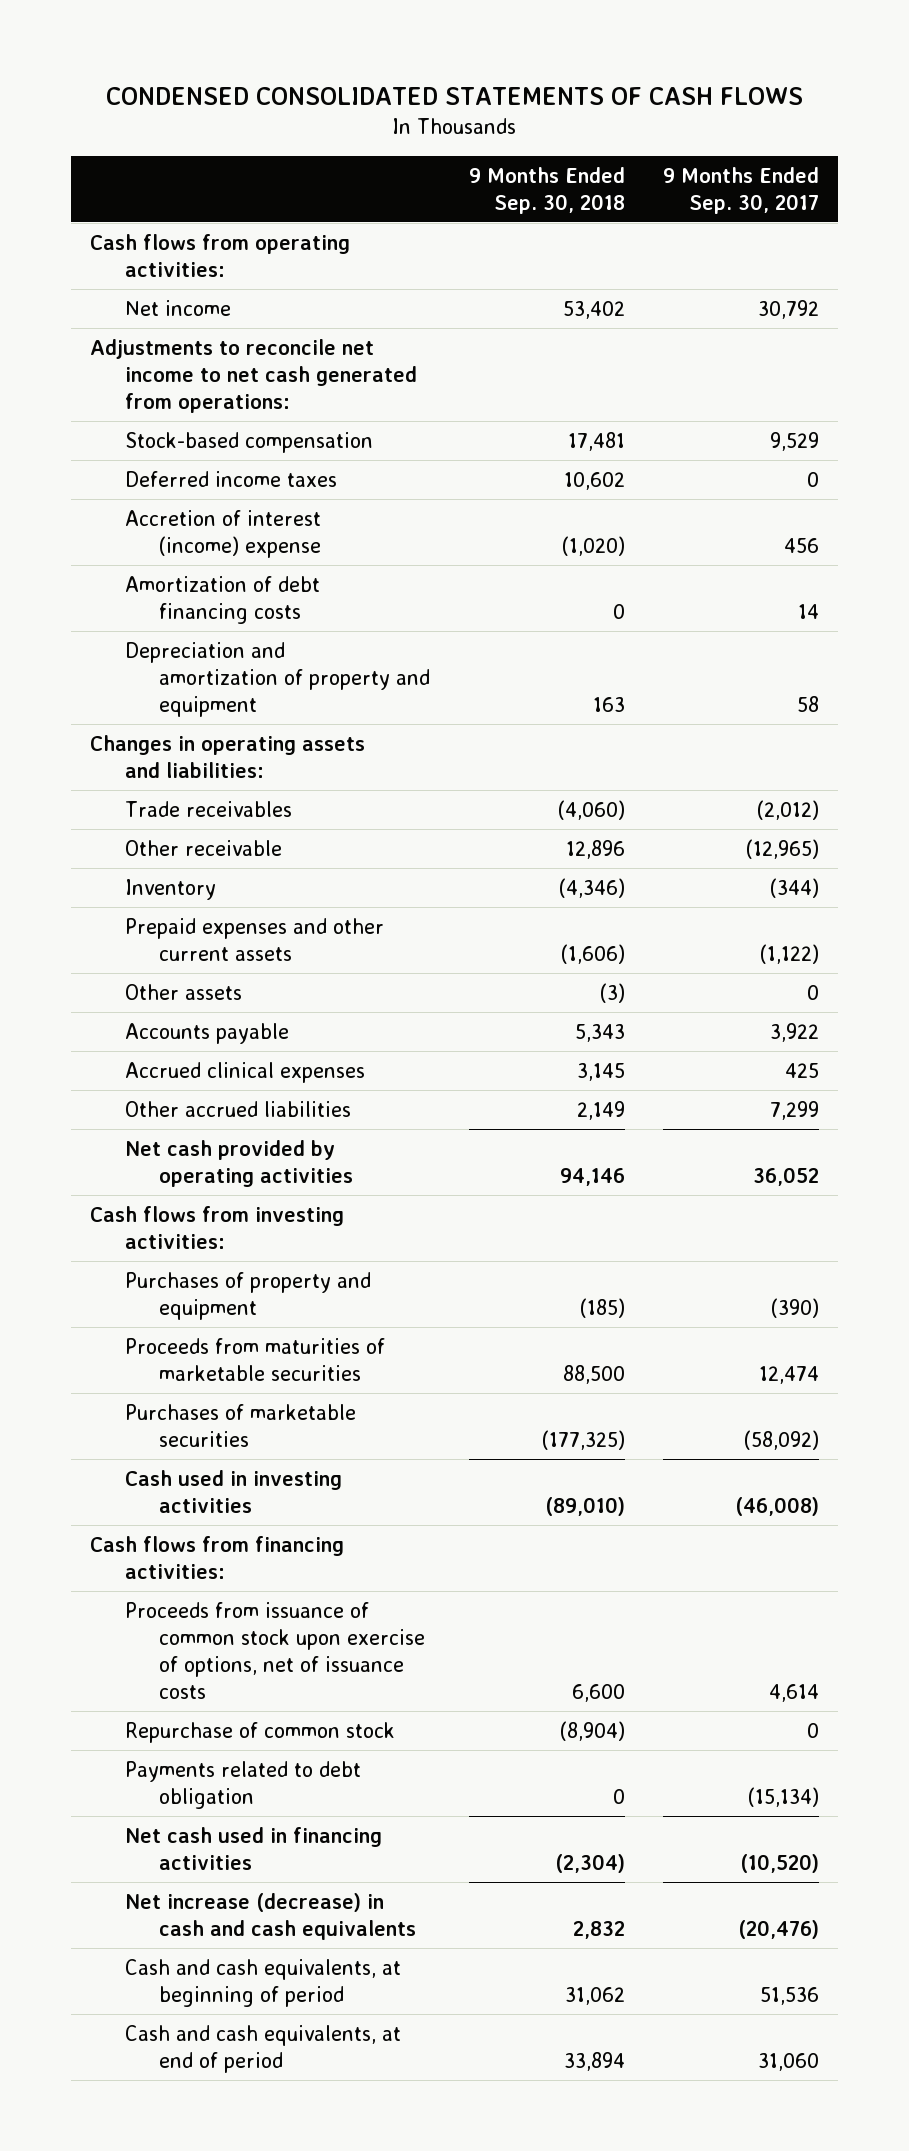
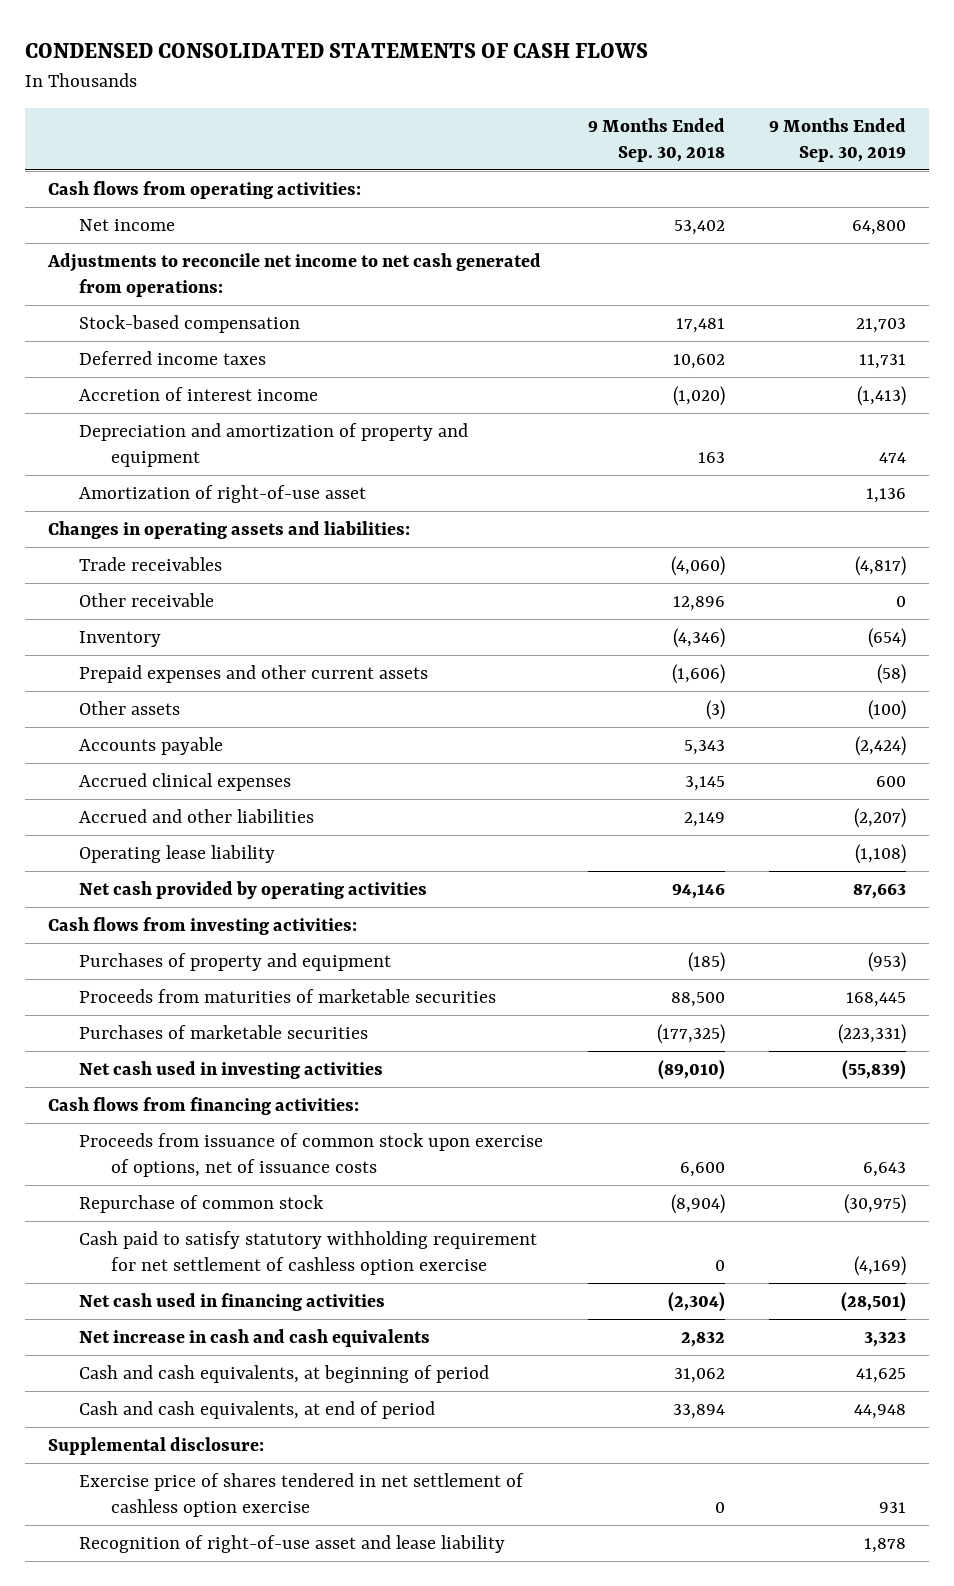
[662,166,819,214] 9 Months Ended Sep. 30, 2017 -> none
none -> [769,117,907,162] 9 Months Ended Sep. 30, 2019
[124,576,320,624] Amortization of debt financing costs -> none
[124,510,322,558] Accretion of interest (income) expense -> [79,386,319,401] Accretion of interest income
none -> [79,484,367,503] Amortization of right-of-use asset
[124,1101,351,1118] Other accrued liabilities -> [79,808,315,823] Accrued and other liabilities
none -> [79,844,276,863] Operating lease liability
[124,1470,342,1513] Cash used in investing activities -> [79,1060,384,1079] Net cash used in investing activities
[124,1761,361,1809] Payments related to debt obligation -> none
none -> [79,1230,538,1275] Cash paid to satisfy statutory withholding requirement for net settlement of cashless option exercise
[124,1893,417,1940] Net increase (decrease) in cash and cash equivalents -> [79,1328,431,1347] Net increase in cash and cash equivalents
none -> [47,1436,264,1455] Supplemental disclosure:
none -> [79,1472,525,1517] Exercise price of shares tendered in net settlement of cashless option exercise
none -> [79,1534,506,1553] Recognition of right-of-use asset and lease liability

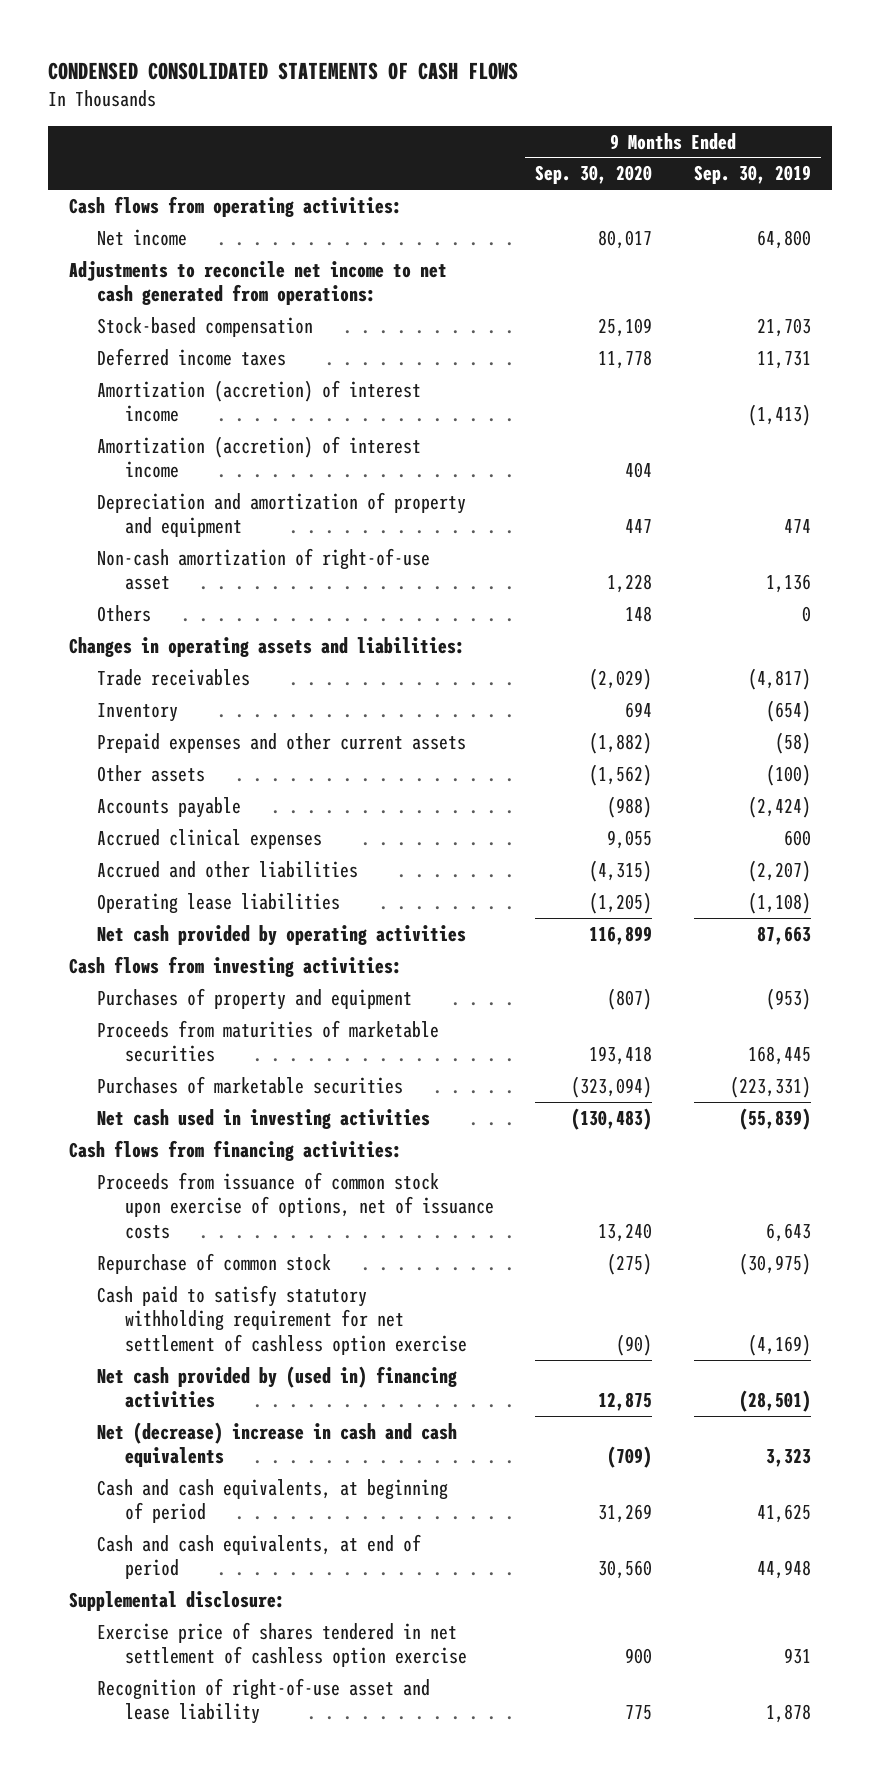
[587,117,725,162] 9 Months Ended Sep. 30, 2018 -> none
none -> [535,165,653,185] Sep. 30, 2020
[79,386,319,401] Accretion of interest income -> [96,379,421,423] Amortization (accretion) of interest income
none -> [96,435,421,479] Amortization (accretion) of interest income
[79,484,367,503] Amortization of right-of-use asset -> [96,547,430,591] Non-cash amortization of right-of-use asset
none -> [96,604,151,622] Others
[79,592,215,607] Other receivable -> none
[79,844,276,863] Operating lease liability -> [96,892,340,914] Operating lease liabilities
[79,1292,386,1311] Net cash used in financing activities -> [96,1365,457,1409] Net cash provided by (used in) financing activities
[79,1328,431,1347] Net increase in cash and cash equivalents -> [96,1421,457,1468] Net (decrease) increase in cash and cash equivalents

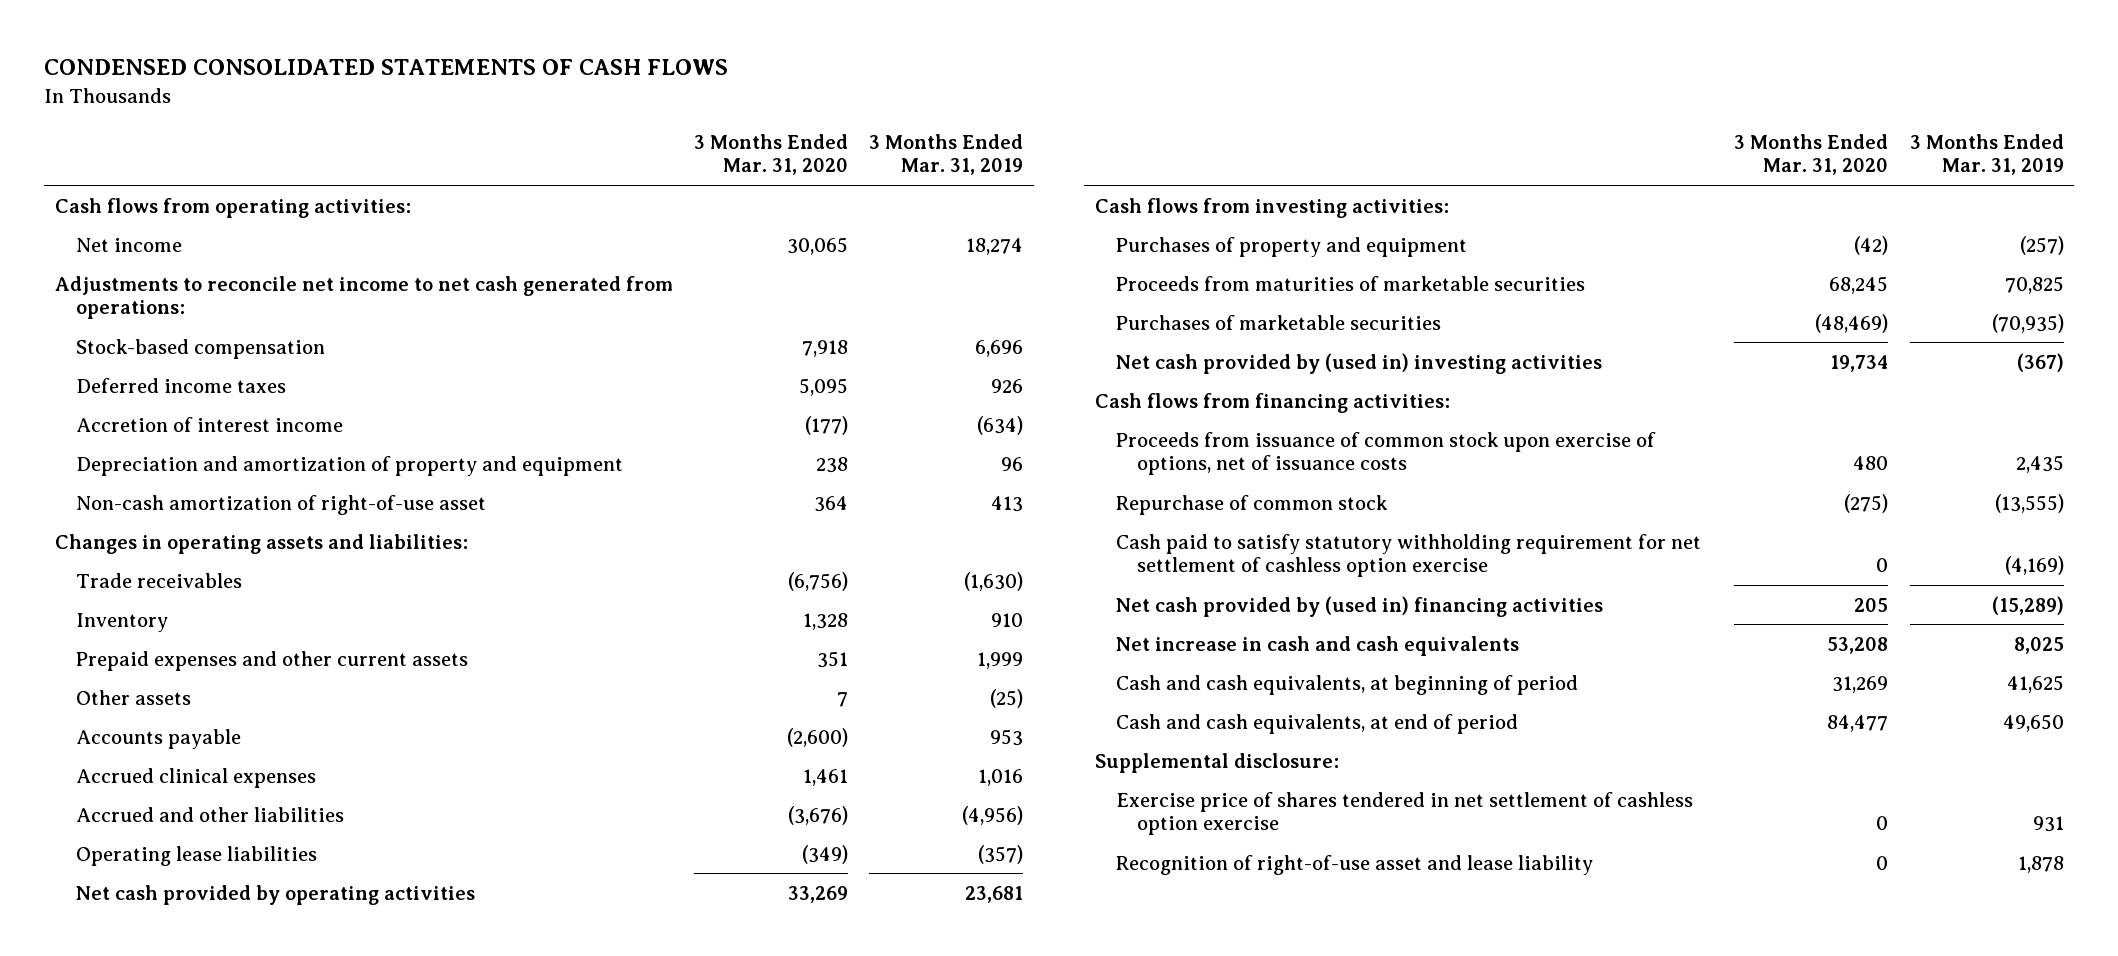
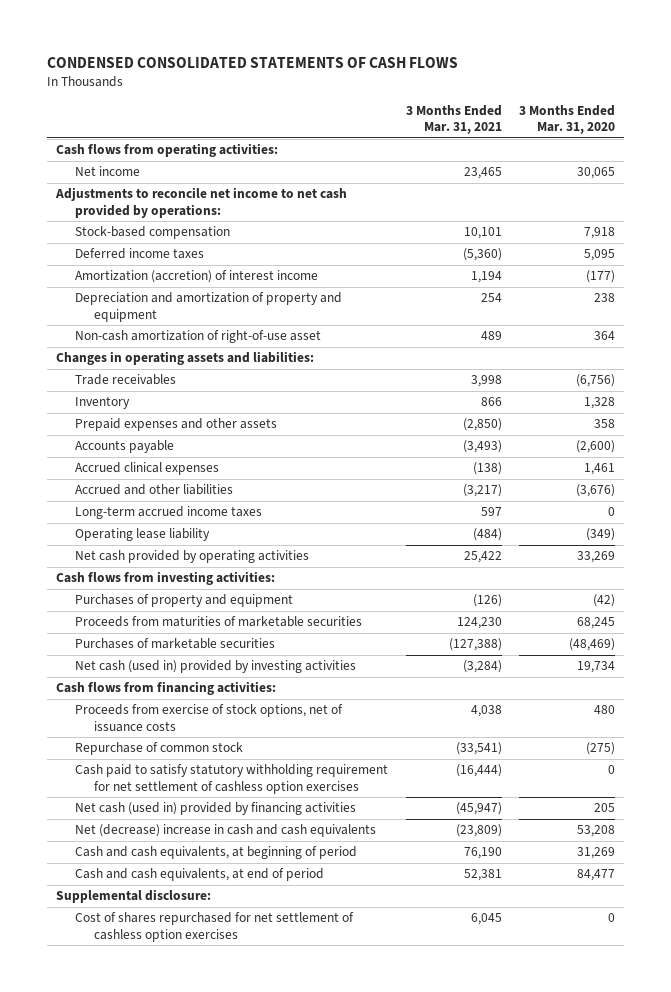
[869,134,1024,176] 3 Months Ended Mar. 31, 2019 -> none
none -> [405,104,502,135] 3 Months Ended Mar. 31, 2021
[54,275,673,319] Adjustments to reconcile net income to net cash generated from operations: -> [54,187,347,218] Adjustments to reconcile net income to net cash provided by operations:
[75,416,343,432] Accretion of interest income -> [74,270,318,284] Amortization (accretion) of interest income
[75,689,191,705] Other assets -> none
[75,650,468,671] Prepaid expenses and other current assets -> [74,418,277,432] Prepaid expenses and other assets
[817,650,849,668] 351 -> [594,419,616,429] 358
none -> [74,506,262,520] Long-term accrued income taxes
[75,845,317,866] Operating lease liabilities -> [74,528,210,542] Operating lease liability
[1116,352,1603,374] Net cash provided by (used in) investing activities -> [74,660,356,674] Net cash (used in) provided by investing activities
[1116,431,1657,475] Proceeds from issuance of common stock upon exercise of options, net of issuance costs -> [74,704,343,732] Proceeds from exercise of stock options, net of issuance costs
[1116,533,1702,577] Cash paid to satisfy statutory withholding requirement for net settlement of cashless option exercise -> [74,764,388,794] Cash paid to satisfy statutory withholding requirement for net settlement of cashless option exercises
[1116,595,1604,617] Net cash provided by (used in) financing activities -> [74,802,356,816] Net cash (used in) provided by financing activities
[1116,635,1520,656] Net increase in cash and cash equivalents -> [74,824,376,838] Net (decrease) increase in cash and cash equivalents
[1116,854,1594,875] Recognition of right-of-use asset and lease liability -> none
[1116,791,1694,835] Exercise price of shares tendered in net settlement of cashless option exercise -> [74,912,354,942] Cost of shares repurchased for net settlement of cashless option exercises

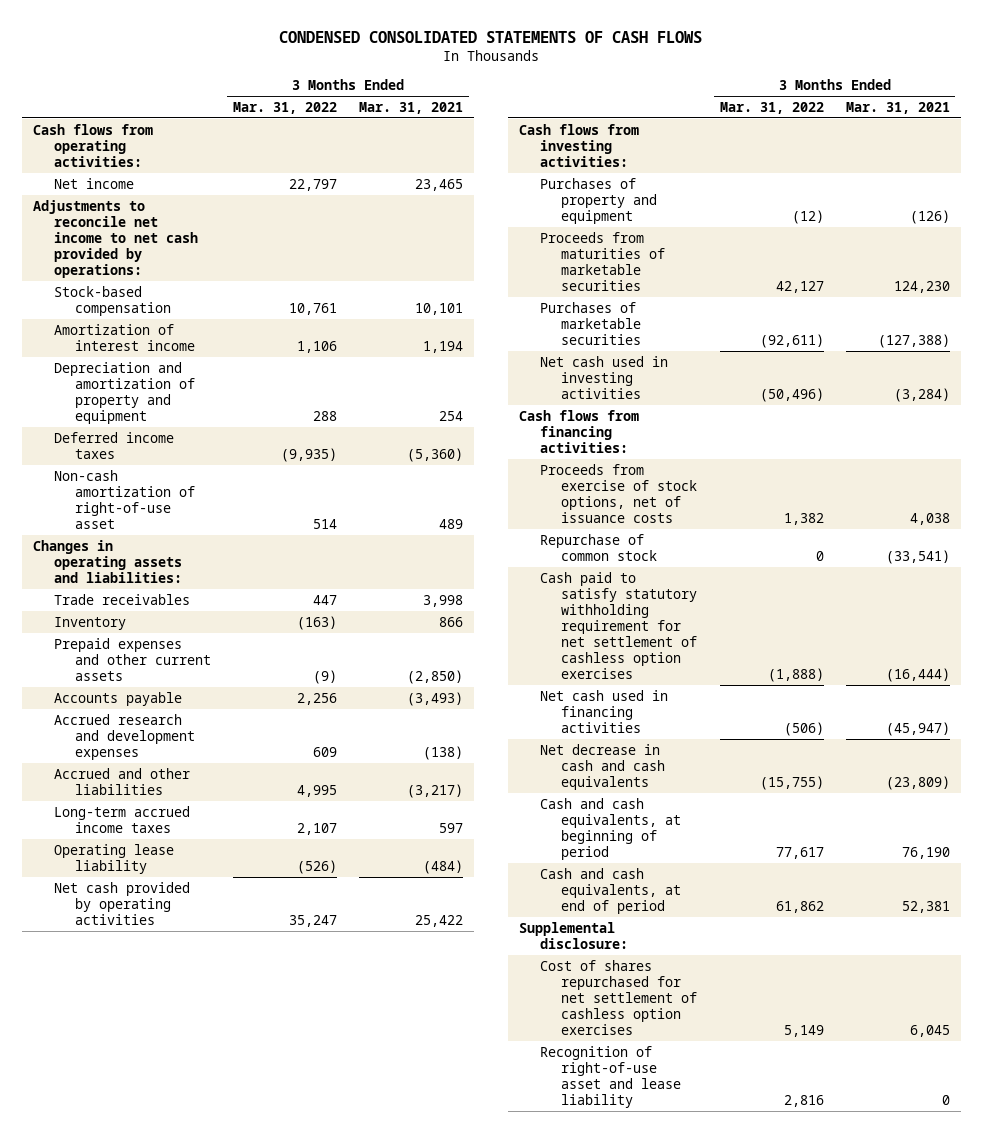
[519,104,616,135] 3 Months Ended Mar. 31, 2020 -> none
none -> [233,101,338,114] Mar. 31, 2022
[74,270,318,284] Amortization (accretion) of interest income -> [53,323,195,351] Amortization of interest income
[74,248,204,260] Deferred income taxes -> [53,431,174,459] Deferred income taxes
[74,418,277,432] Prepaid expenses and other assets -> [53,637,211,681] Prepaid expenses and other current assets
[74,462,219,476] Accrued clinical expenses -> [53,713,195,760] Accrued research and development expenses
[74,660,356,674] Net cash (used in) provided by investing activities -> [540,355,669,399] Net cash used in investing activities
[74,802,356,816] Net cash (used in) provided by financing activities -> [540,689,669,733] Net cash used in financing activities
[74,824,376,838] Net (decrease) increase in cash and cash equivalents -> [540,743,666,790] Net decrease in cash and cash equivalents
none -> [540,1045,682,1108] Recognition of right-of-use asset and lease liability

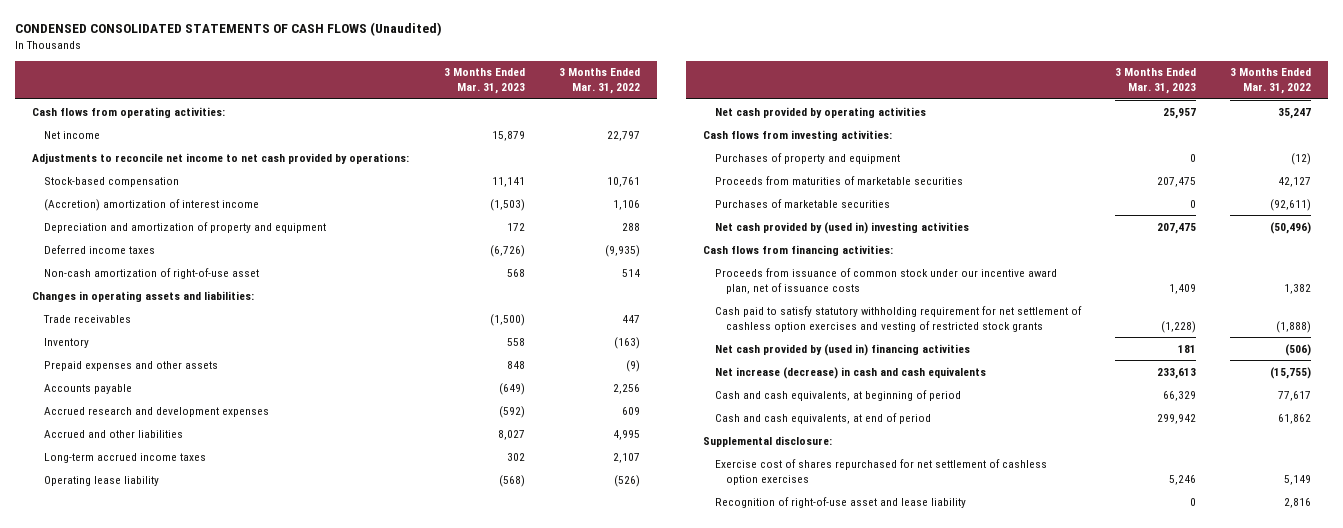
[279,30,703,43] CONDENSED CONSOLIDATED STATEMENTS OF CASH FLOWS -> [15,22,443,37] CONDENSED CONSOLIDATED STATEMENTS OF CASH FLOWS (Unaudited)
[359,101,464,114] Mar. 31, 2021 -> none
none -> [443,68,525,95] 3 Months Ended Mar. 31, 2023
[53,323,195,351] Amortization of interest income -> [43,198,259,211] (Accretion) amortization of interest income
[53,637,211,681] Prepaid expenses and other current assets -> [43,360,218,371] Prepaid expenses and other assets
[540,355,669,399] Net cash used in investing activities -> [714,221,969,234] Net cash provided by (used in) investing activities
[540,533,658,561] Repurchase of common stock -> none
[540,463,698,523] Proceeds from exercise of stock options, net of issuance costs -> [714,267,1057,294] Proceeds from issuance of common stock under our incentive award plan, net of issuance costs
[540,571,698,679] Cash paid to satisfy statutory withholding requirement for net settlement of cashless option exercises -> [714,305,1082,332] Cash paid to satisfy statutory withholding requirement for net settlement of cashless option exercises and vesting of restricted stock grants
[540,689,669,733] Net cash used in financing activities -> [714,343,970,356] Net cash provided by (used in) financing activities
[540,743,666,790] Net decrease in cash and cash equivalents -> [714,366,986,379] Net increase (decrease) in cash and cash equivalents
[540,959,698,1035] Cost of shares repurchased for net settlement of cashless option exercises -> [714,458,1047,485] Exercise cost of shares repurchased for net settlement of cashless option exercises

